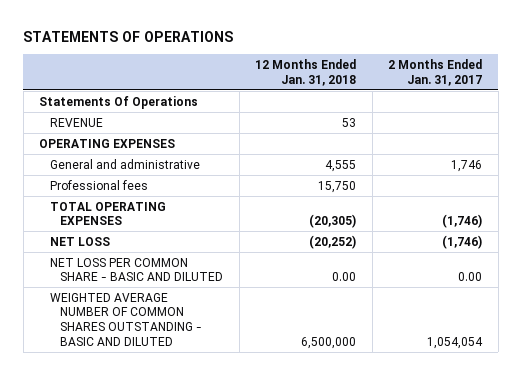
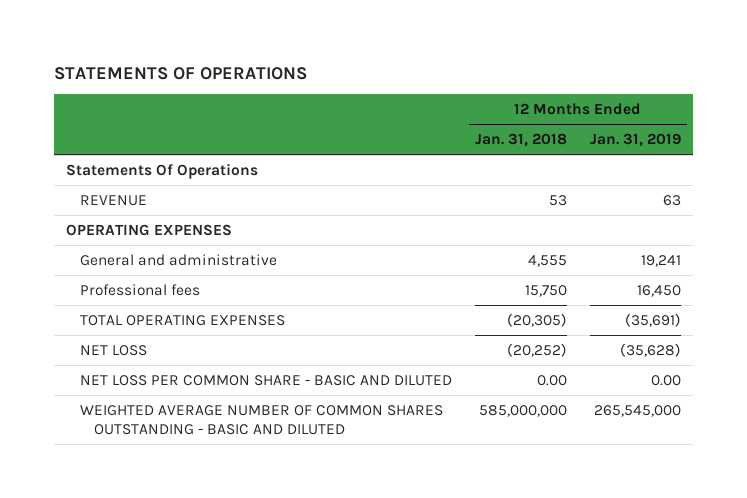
[388,59,483,86] 2 Months Ended Jan. 31, 2017 -> none
none -> [590,133,682,148] Jan. 31, 2019
[301,336,357,349] 6,500,000 -> [479,404,568,417] 585,000,000

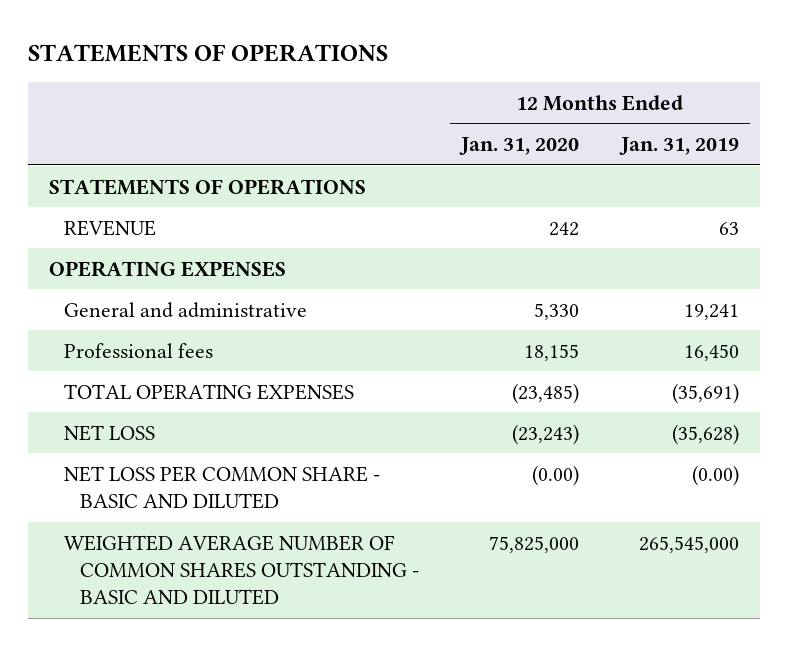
[475,133,568,148] Jan. 31, 2018 -> none
none -> [459,137,580,156] Jan. 31, 2020
[65,162,258,179] Statements Of Operations -> [48,178,366,195] STATEMENTS OF OPERATIONS
[651,374,682,386] 0.00 -> [692,464,740,486] (0.00)

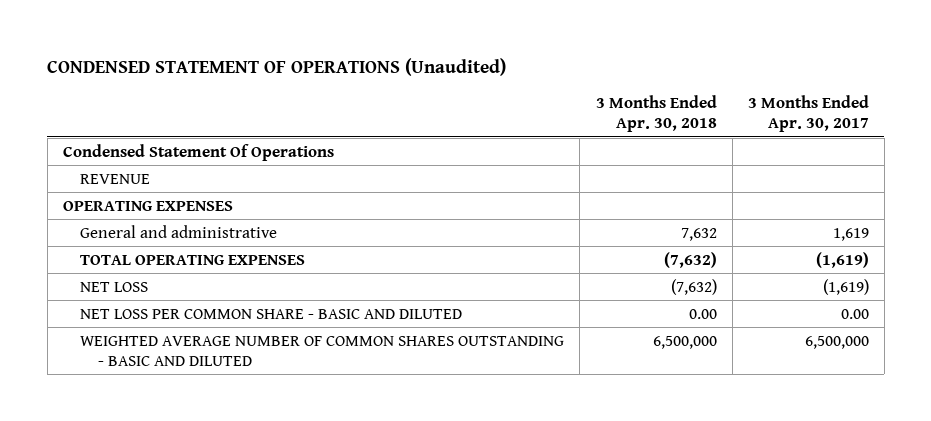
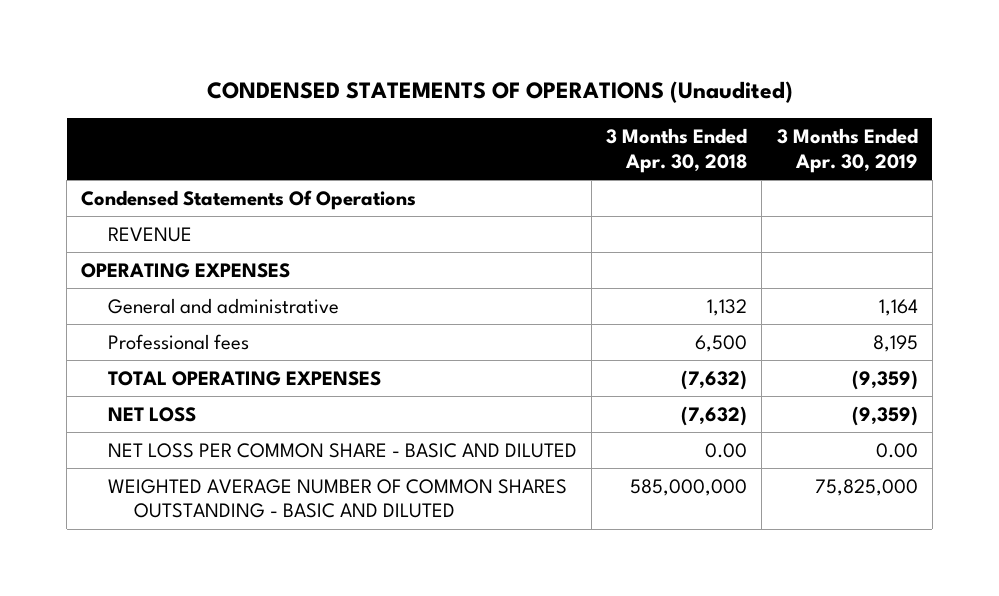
[47,57,507,76] CONDENSED STATEMENT OF OPERATIONS (Unaudited) -> [206,81,793,104] CONDENSED STATEMENTS OF OPERATIONS (Unaudited)
[747,95,869,133] 3 Months Ended Apr. 30, 2017 -> none
none -> [776,128,918,173] 3 Months Ended Apr. 30, 2019
[62,143,334,161] Condensed Statement Of Operations -> [81,189,417,210] Condensed Statements Of Operations
[680,227,717,241] 7,632 -> [707,298,748,316] 1,132
none -> [107,333,249,350] Professional fees
[652,335,717,349] 6,500,000 -> [630,478,748,496] 585,000,000

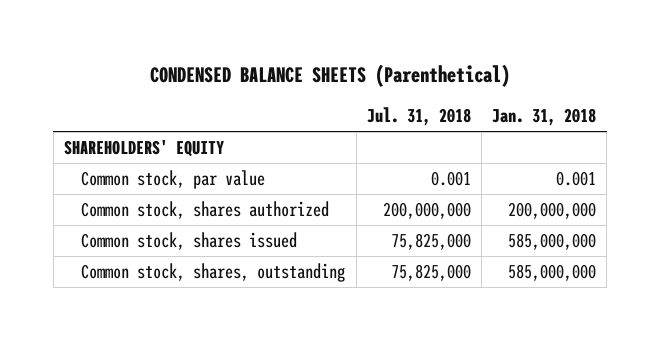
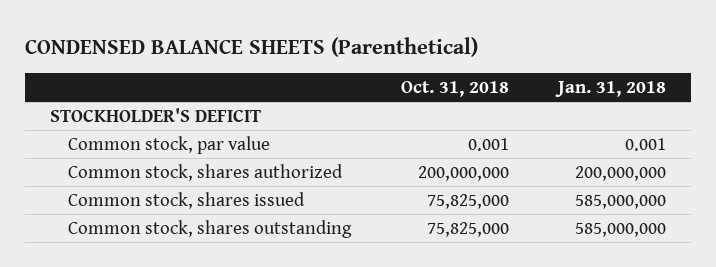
[366,107,471,127] Jul. 31, 2018 -> none
none -> [400,81,509,98] Oct. 31, 2018
[64,139,225,157] SHAREHOLDERS' EQUITY -> [49,107,261,122] STOCKHOLDER'S DEFICIT
[81,262,346,282] Common stock, shares, outstanding -> [68,219,353,238] Common stock, shares outstanding

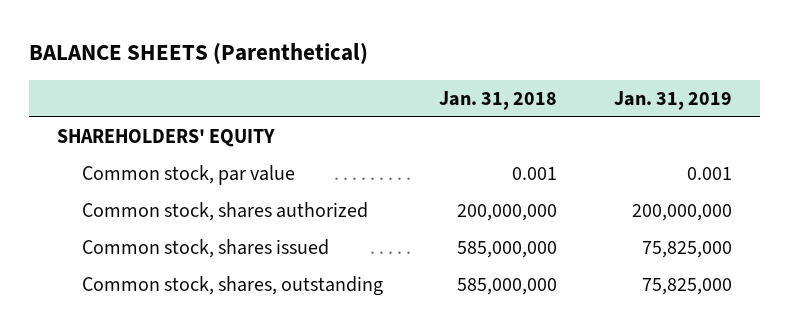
[24,37,478,58] CONDENSED BALANCE SHEETS (Parenthetical) -> [28,42,368,65] BALANCE SHEETS (Parenthetical)
[400,81,509,98] Oct. 31, 2018 -> none
none -> [613,90,732,110] Jan. 31, 2019
[49,107,261,122] STOCKHOLDER'S DEFICIT -> [57,129,276,148] SHAREHOLDERS' EQUITY
[68,219,353,238] Common stock, shares outstanding -> [81,276,383,297] Common stock, shares, outstanding

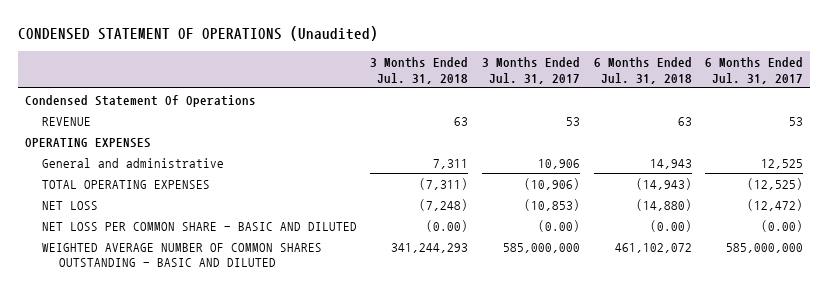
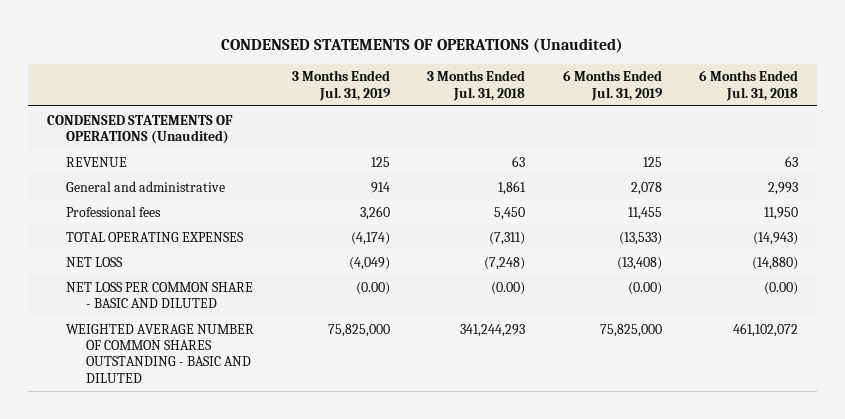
[17,26,378,42] CONDENSED STATEMENT OF OPERATIONS (Unaudited) -> [221,37,624,53] CONDENSED STATEMENTS OF OPERATIONS (Unaudited)
[481,57,580,84] 3 Months Ended Jul. 31, 2017 -> none
[705,57,804,84] 6 Months Ended Jul. 31, 2017 -> none
none -> [291,70,391,101] 3 Months Ended Jul. 31, 2019
none -> [562,70,663,101] 6 Months Ended Jul. 31, 2019
[24,94,256,107] Condensed Statement Of Operations -> [46,114,233,145] CONDENSED STATEMENTS OF OPERATIONS (Unaudited)
[24,137,151,148] OPERATING EXPENSES -> none
[433,158,469,169] 7,311 -> [498,180,527,195] 1,861
[649,158,692,169] 14,943 -> [767,181,798,195] 2,993
none -> [66,205,162,217] Professional fees

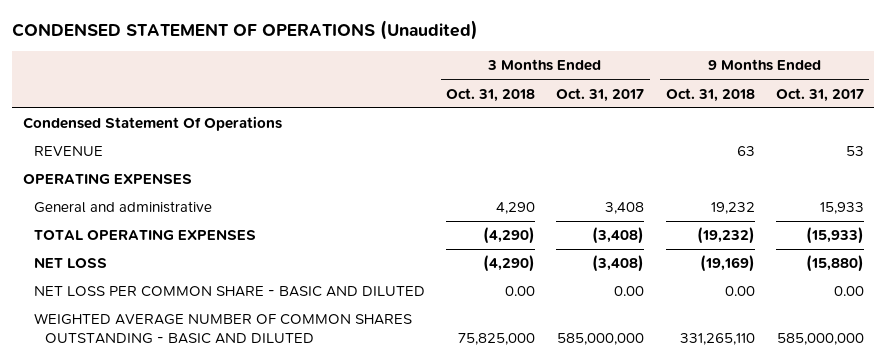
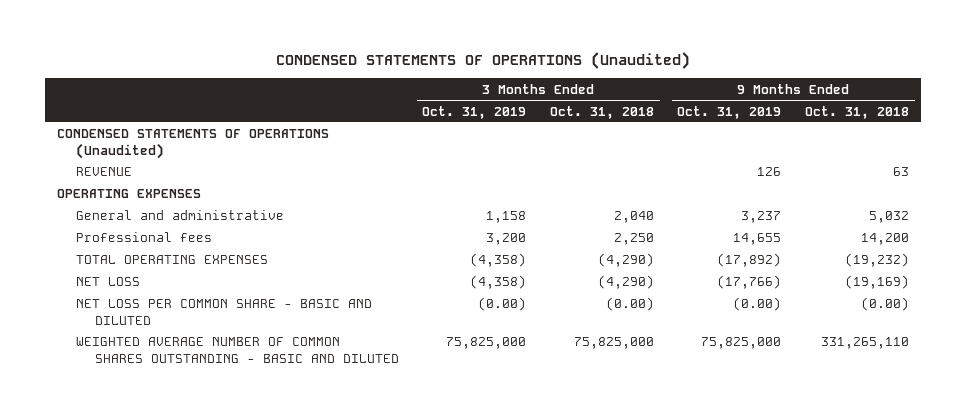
[12,19,479,40] CONDENSED STATEMENT OF OPERATIONS (Unaudited) -> [275,52,690,70] CONDENSED STATEMENTS OF OPERATIONS (Unaudited)
[556,87,645,102] Oct. 31, 2017 -> none
[775,87,864,102] Oct. 31, 2017 -> none
none -> [422,105,527,119] Oct. 31, 2019
none -> [677,105,782,119] Oct. 31, 2019
[22,116,282,132] Condensed Statement Of Operations -> [56,129,329,159] CONDENSED STATEMENTS OF OPERATIONS (Unaudited)
[496,202,536,215] 4,290 -> [613,211,654,224] 2,040
[710,202,755,215] 19,232 -> [868,211,909,224] 5,032
none -> [75,232,212,243] Professional fees
[505,286,536,297] 0.00 -> [605,297,654,312] (0.00)
[724,286,755,297] 0.00 -> [860,297,909,312] (0.00)

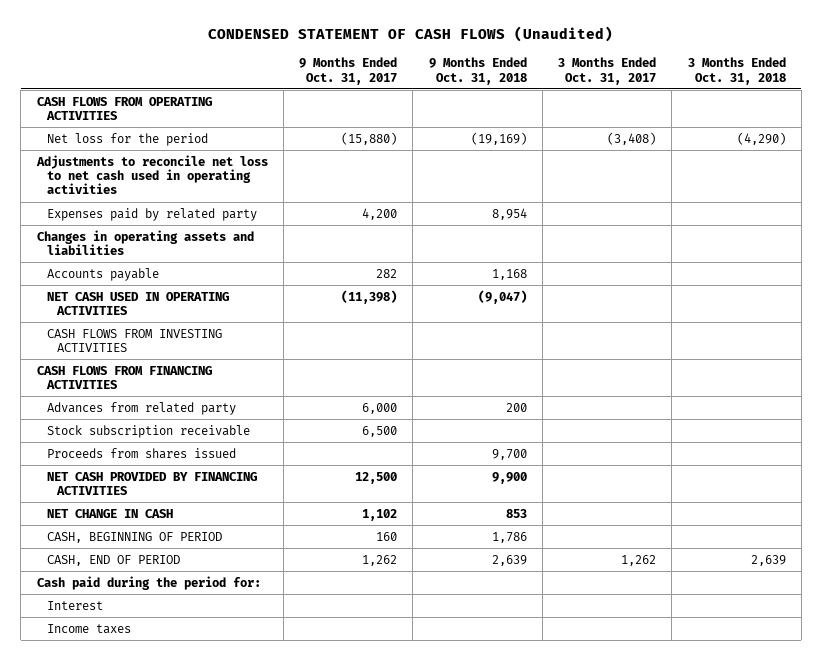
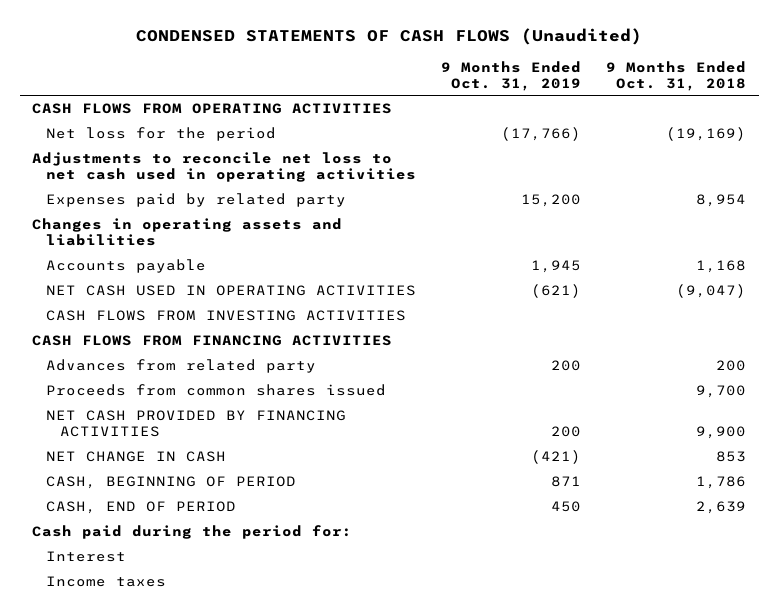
[208,26,614,43] CONDENSED STATEMENT OF CASH FLOWS (Unaudited) -> [136,28,643,46] CONDENSED STATEMENTS OF CASH FLOWS (Unaudited)
[299,57,398,85] 9 Months Ended Oct. 31, 2017 -> none
[558,57,657,85] 3 Months Ended Oct. 31, 2017 -> none
[687,57,786,85] 3 Months Ended Oct. 31, 2018 -> none
none -> [441,60,582,91] 9 Months Ended Oct. 31, 2019
[46,424,250,438] Stock subscription receivable -> none
[46,447,236,459] Proceeds from shares issued -> [46,384,387,397] Proceeds from common shares issued

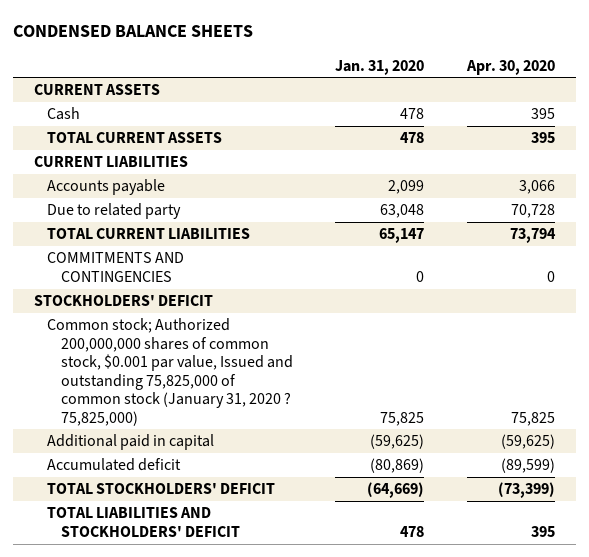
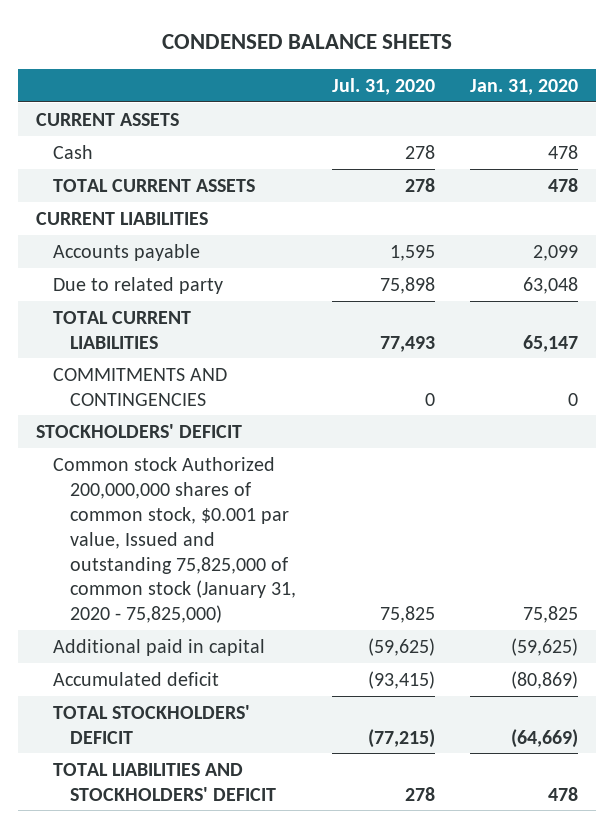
[465,59,555,75] Apr. 30, 2020 -> none
none -> [331,77,435,95] Jul. 31, 2020
[47,318,293,426] Common stock; Authorized 200,000,000 shares of common stock, $0.001 par value, Issued and outstanding 75,825,000 of common stock (January 31, 2020 ? 75,825,000) -> [53,456,297,624] Common stock Authorized 200,000,000 shares of common stock, $0.001 par value, Issued and outstanding 75,825,000 of common stock (January 31, 2020 - 75,825,000)

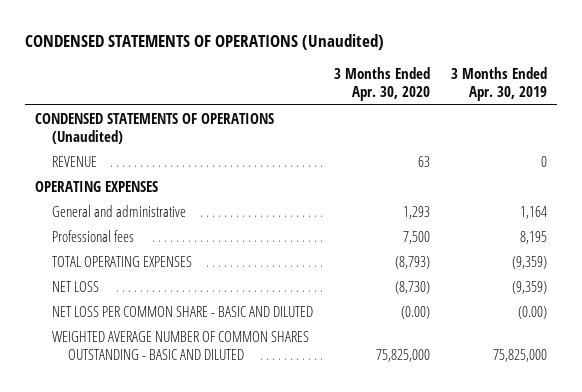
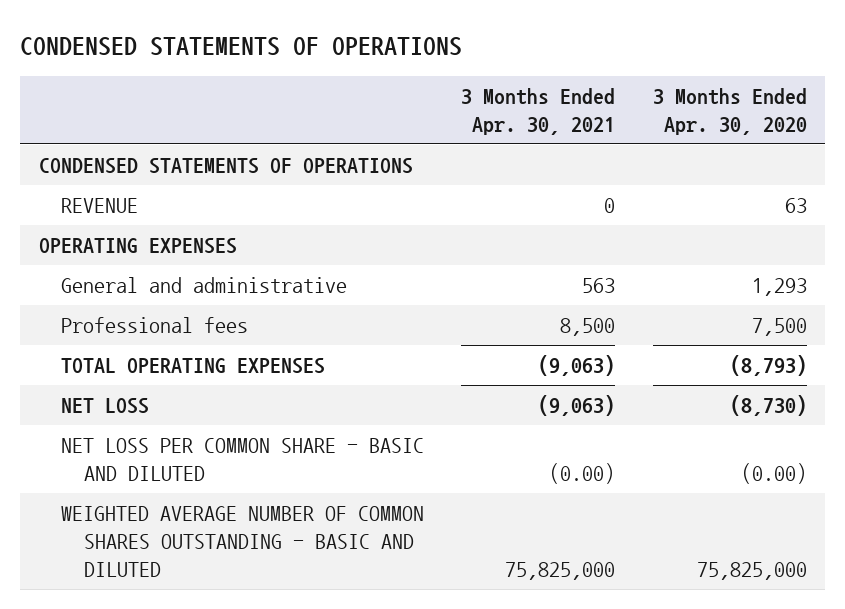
[24,33,384,50] CONDENSED STATEMENTS OF OPERATIONS (Unaudited) -> [19,37,462,57] CONDENSED STATEMENTS OF OPERATIONS
[450,66,547,102] 3 Months Ended Apr. 30, 2019 -> none
none -> [461,88,616,136] 3 Months Ended Apr. 30, 2021
[35,112,275,144] CONDENSED STATEMENTS OF OPERATIONS (Unaudited) -> [38,157,413,174] CONDENSED STATEMENTS OF OPERATIONS

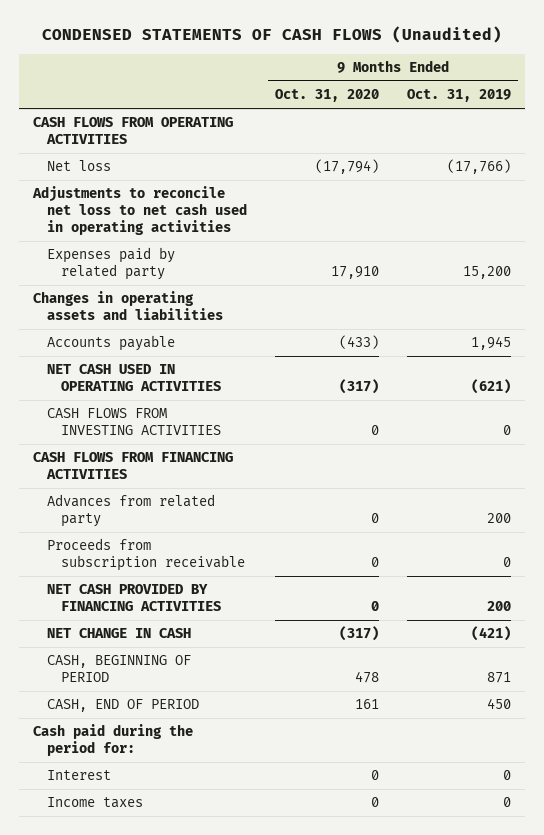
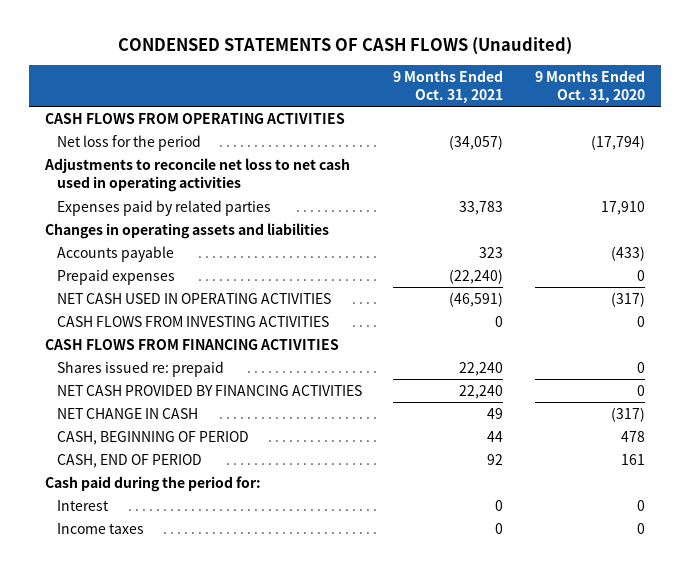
[406,89,511,103] Oct. 31, 2019 -> none
none -> [393,69,504,103] 9 Months Ended Oct. 31, 2021
[46,160,111,172] Net loss -> [56,134,201,151] Net loss for the period
[46,247,175,281] Expenses paid by related party -> [56,199,271,216] Expenses paid by related parties
none -> [56,268,175,285] Prepaid expenses
[46,494,215,528] Advances from related party -> none
[46,538,245,572] Proceeds from subscription receivable -> none
none -> [56,360,224,377] Shares issued re: prepaid

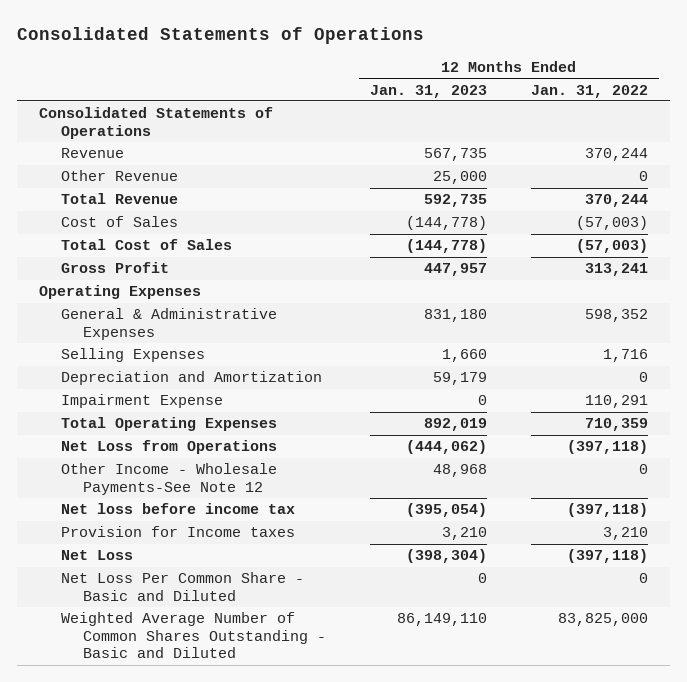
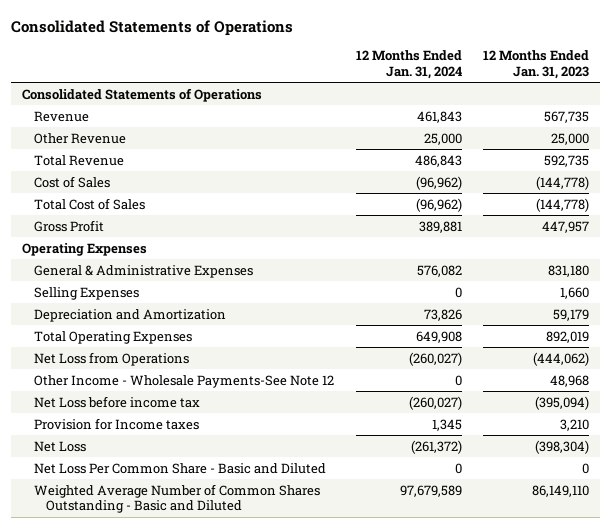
[531,84,649,98] Jan. 31, 2022 -> none
none -> [355,50,462,80] 12 Months Ended Jan. 31, 2024
[61,394,224,409] Impairment Expense -> none
[61,503,296,515] Net loss before income tax -> [33,395,200,408] Net Loss before income tax
[406,503,488,518] (395,054) -> [535,395,590,410] (395,094)

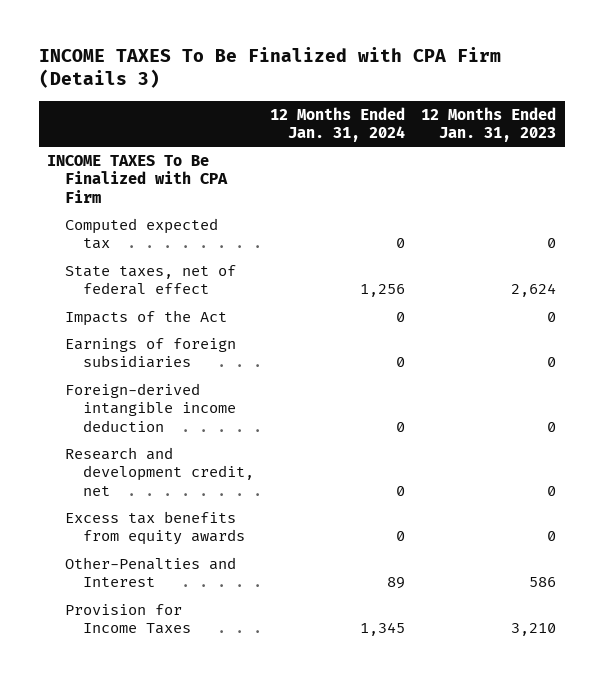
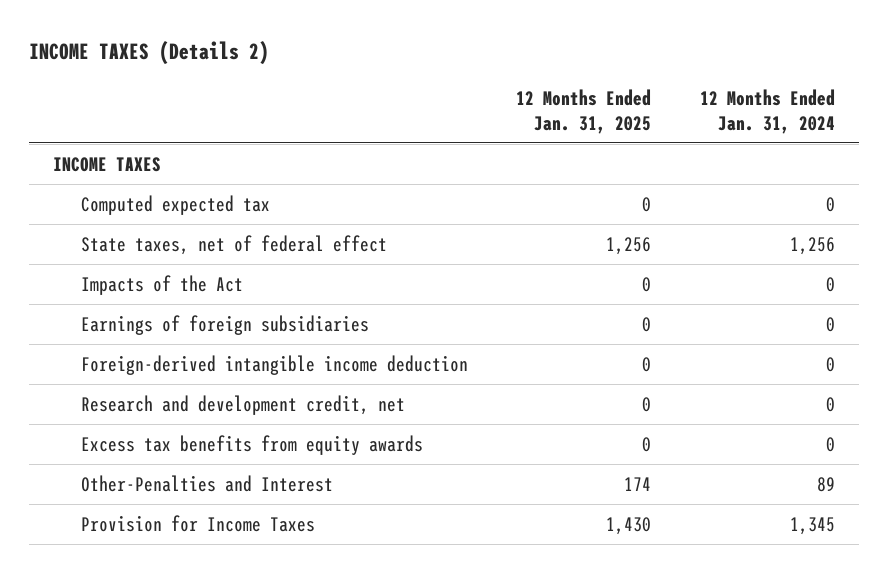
[38,47,501,89] INCOME TAXES To Be Finalized with CPA Firm (Details 3) -> [28,40,269,65] INCOME TAXES (Details 2)
[421,106,557,143] 12 Months Ended Jan. 31, 2023 -> none
none -> [516,88,652,134] 12 Months Ended Jan. 31, 2025
[46,154,228,204] INCOME TAXES To Be Finalized with CPA Firm -> [53,156,162,172] INCOME TAXES

